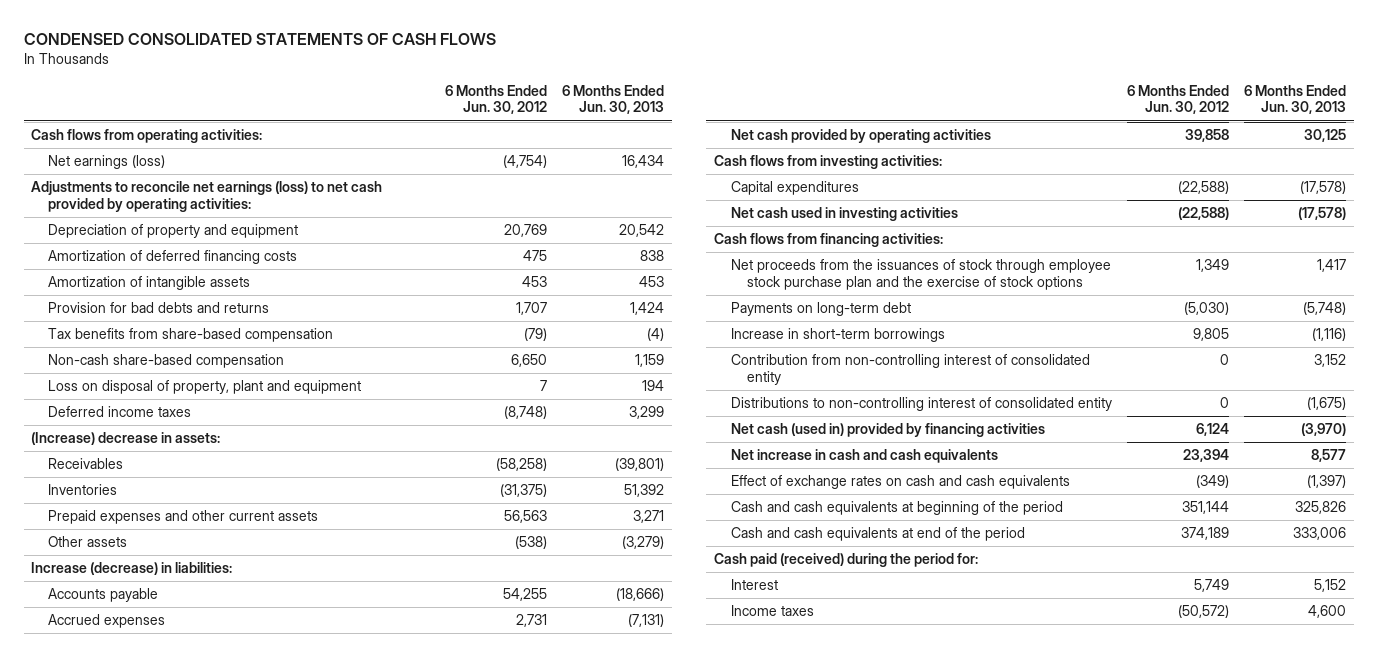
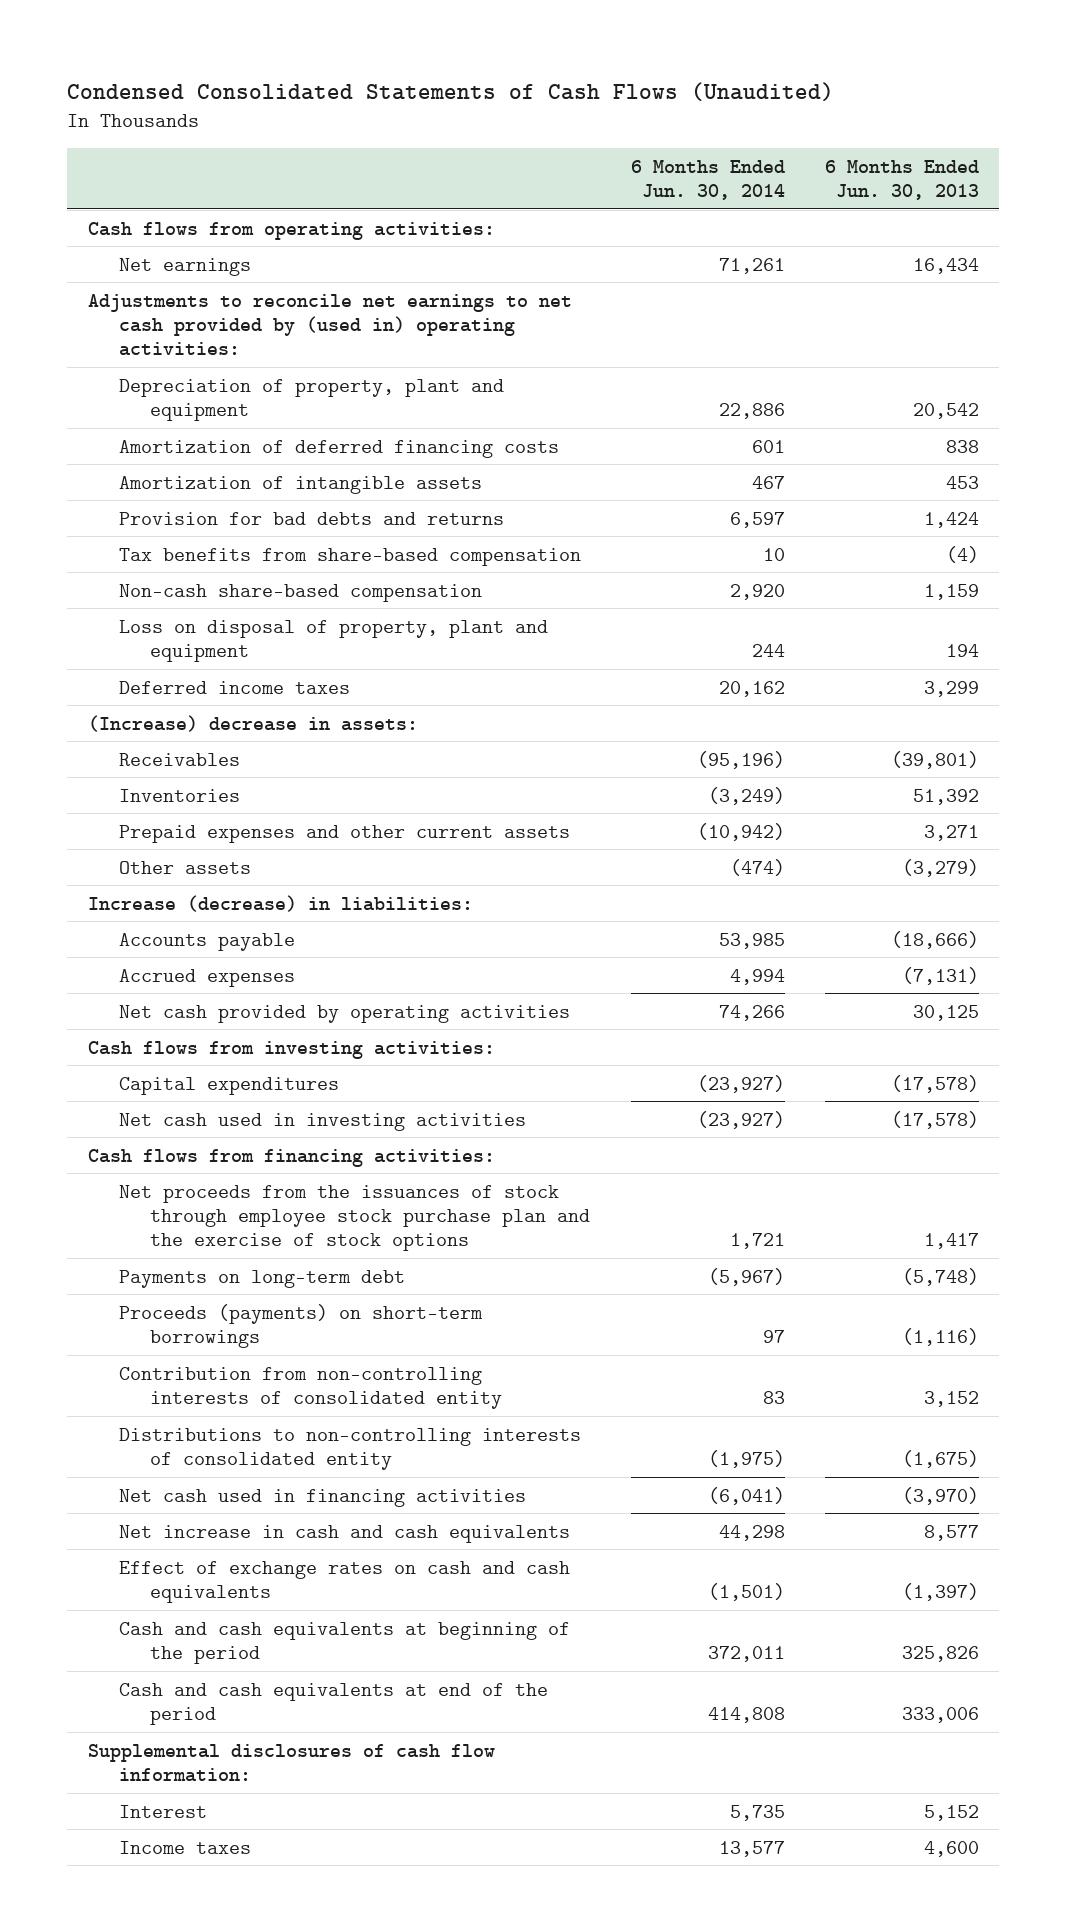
[23,33,496,46] CONDENSED CONSOLIDATED STATEMENTS OF CASH FLOWS -> [67,82,835,102] Condensed Consolidated Statements of Cash Flows (Unaudited)
[444,84,547,115] 6 Months Ended Jun. 30, 2012 -> none
none -> [630,159,785,200] 6 Months Ended Jun. 30, 2014
[48,155,166,170] Net earnings (loss) -> [118,257,251,276] Net earnings
[31,181,383,212] Adjustments to reconcile net earnings (loss) to net cash provided by operating activities: -> [87,293,572,356] Adjustments to reconcile net earnings to net cash provided by (used in) operating activities:
[48,224,299,239] Depreciation of property and equipment -> [118,378,504,421] Depreciation of property, plant and equipment
[730,328,945,343] Increase in short-term borrowings -> [118,1303,483,1348] Proceeds (payments) on short-term borrowings
[730,354,1090,385] Contribution from non-controlling interest of consolidated entity -> [118,1366,503,1409] Contribution from non-controlling interests of consolidated entity
[730,397,1112,412] Distributions to non-controlling interest of consolidated entity -> [118,1427,581,1470] Distributions to non-controlling interests of consolidated entity
[730,423,1045,438] Net cash (used in) provided by financing activities -> [118,1488,526,1507] Net cash used in financing activities
[713,553,978,568] Cash paid (received) during the period for: -> none
none -> [87,1743,495,1782] Supplemental disclosures of cash flow information:

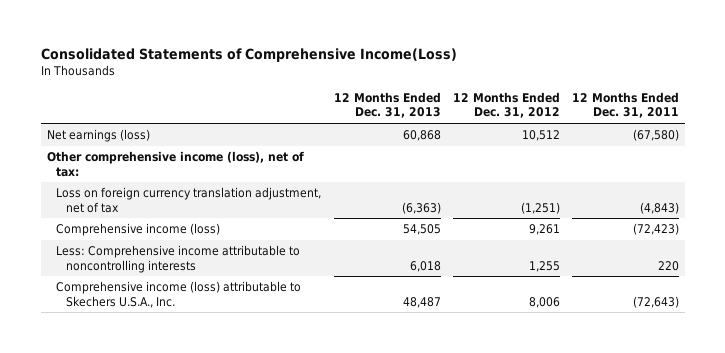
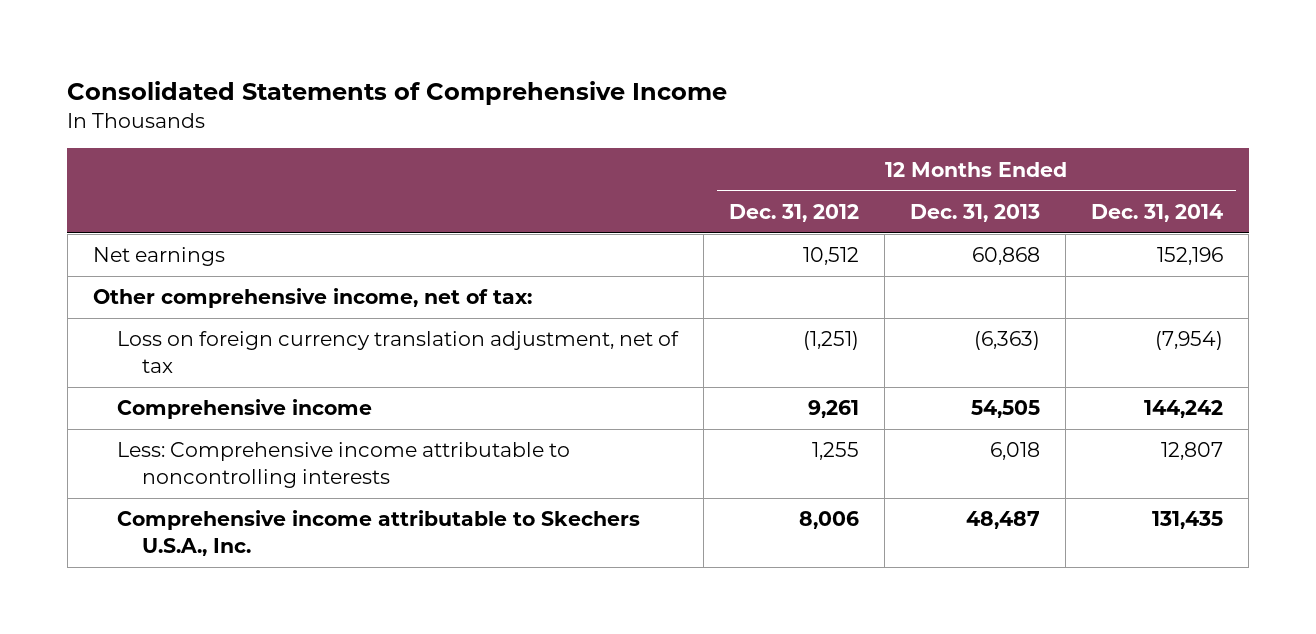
[40,48,457,63] Consolidated Statements of Comprehensive Income(Loss) -> [67,80,728,105] Consolidated Statements of Comprehensive Income
[571,92,679,119] 12 Months Ended Dec. 31, 2011 -> none
none -> [1091,203,1224,222] Dec. 31, 2014
[46,129,150,143] Net earnings (loss) -> [92,247,225,267] Net earnings
[46,151,304,177] Other comprehensive income (loss), net of tax: -> [92,288,532,309] Other comprehensive income, net of tax:
[56,223,221,237] Comprehensive income (loss) -> [117,399,373,420] Comprehensive income
[56,281,302,308] Comprehensive income (loss) attributable to Skechers U.S.A., Inc. -> [117,510,641,557] Comprehensive income attributable to Skechers U.S.A., Inc.

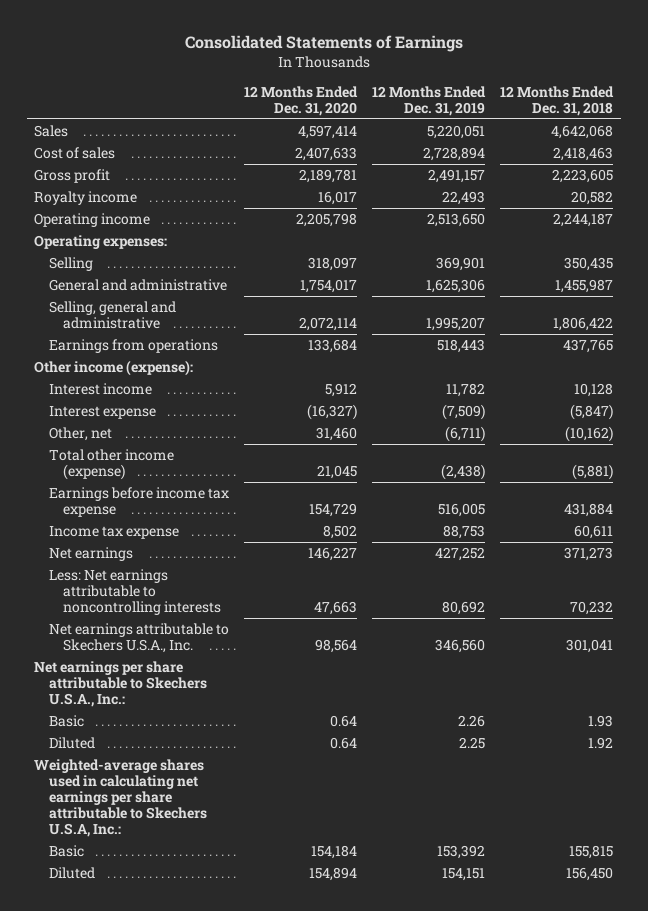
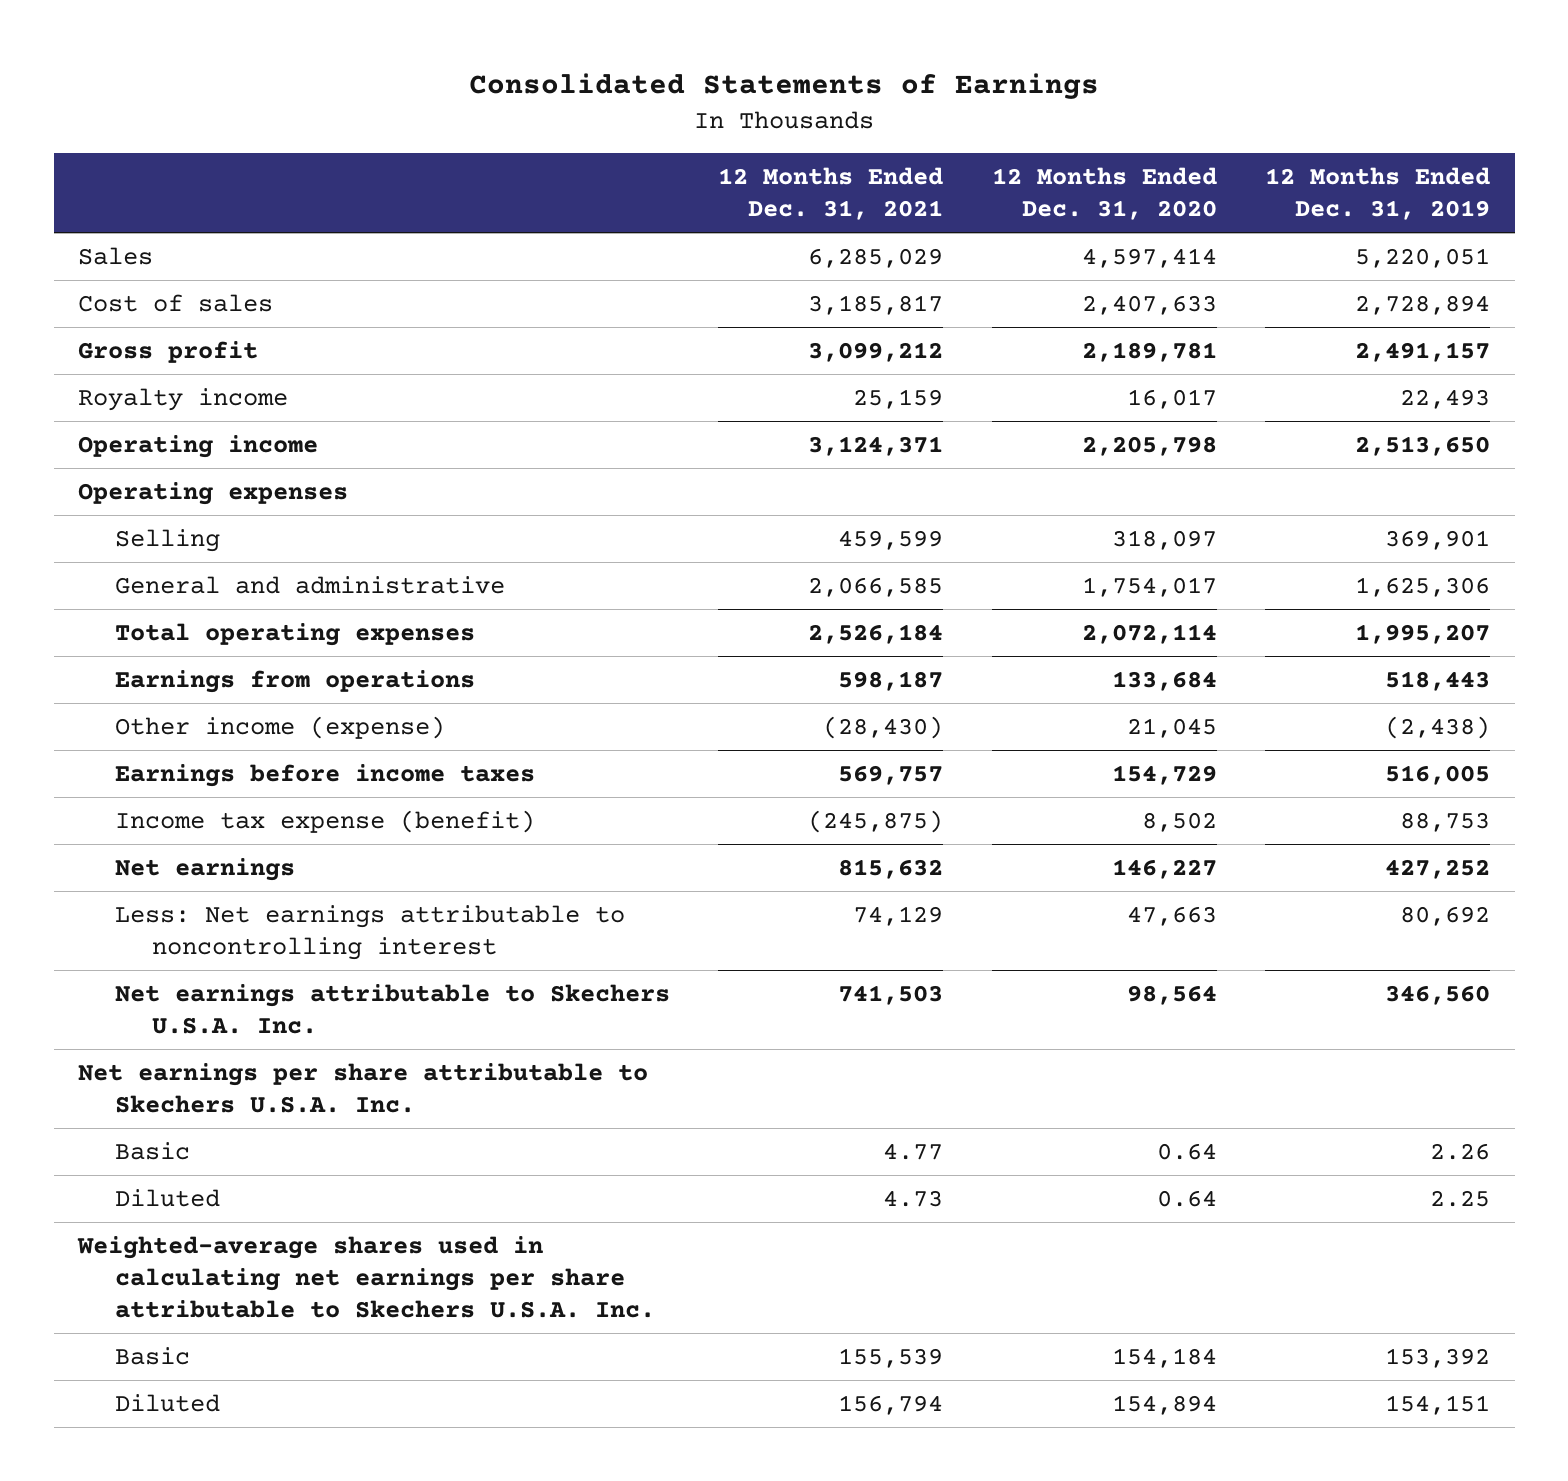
[500,85,615,116] 12 Months Ended Dec. 31, 2018 -> none
none -> [718,167,944,221] 12 Months Ended Dec. 31, 2021
[34,235,168,250] Operating expenses: -> [77,482,348,506] Operating expenses
[48,301,176,330] Selling, general and administrative -> [114,623,475,647] Total operating expenses
[34,360,194,377] Other income (expense): -> none
[48,383,152,396] Interest income -> none
[48,406,156,420] Interest expense -> none
[48,449,174,481] Total other income (expense) -> none
[48,427,112,442] Other, net -> [114,716,445,740] Other income (expense)
[316,427,358,442] 31,460 -> [1126,718,1217,739] 21,045
[445,426,486,443] (6,711) -> [1385,716,1491,740] (2,438)
[48,487,229,518] Earnings before income tax expense -> [114,764,535,788] Earnings before income taxes
[48,526,179,540] Income tax expense -> [114,810,535,834] Income tax expense (benefit)
[48,569,222,616] Less: Net earnings attributable to noncontrolling interests -> [114,905,625,960] Less: Net earnings attributable to noncontrolling interest
[48,623,229,654] Net earnings attributable to Skechers U.S.A., Inc. -> [114,984,670,1034] Net earnings attributable to Skechers U.S.A. Inc.
[34,661,207,708] Net earnings per share attributable to Skechers U.S.A., Inc.: -> [77,1063,648,1113] Net earnings per share attributable to Skechers U.S.A. Inc.
[34,759,207,838] Weighted-average shares used in calculating net earnings per share attributable to Skechers U.S.A, Inc.: -> [76,1236,655,1318] Weighted-average shares used in calculating net earnings per share attributable to Skechers U.S.A. Inc.

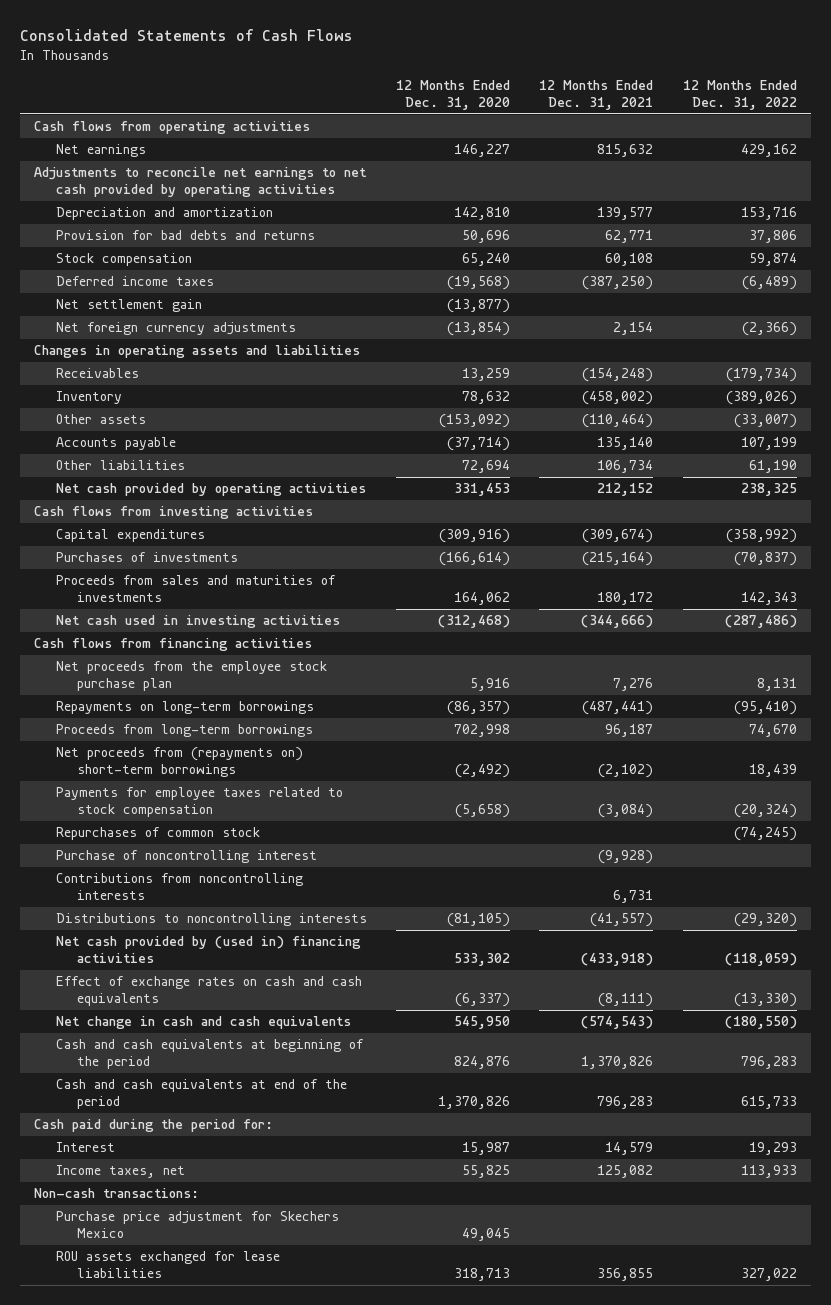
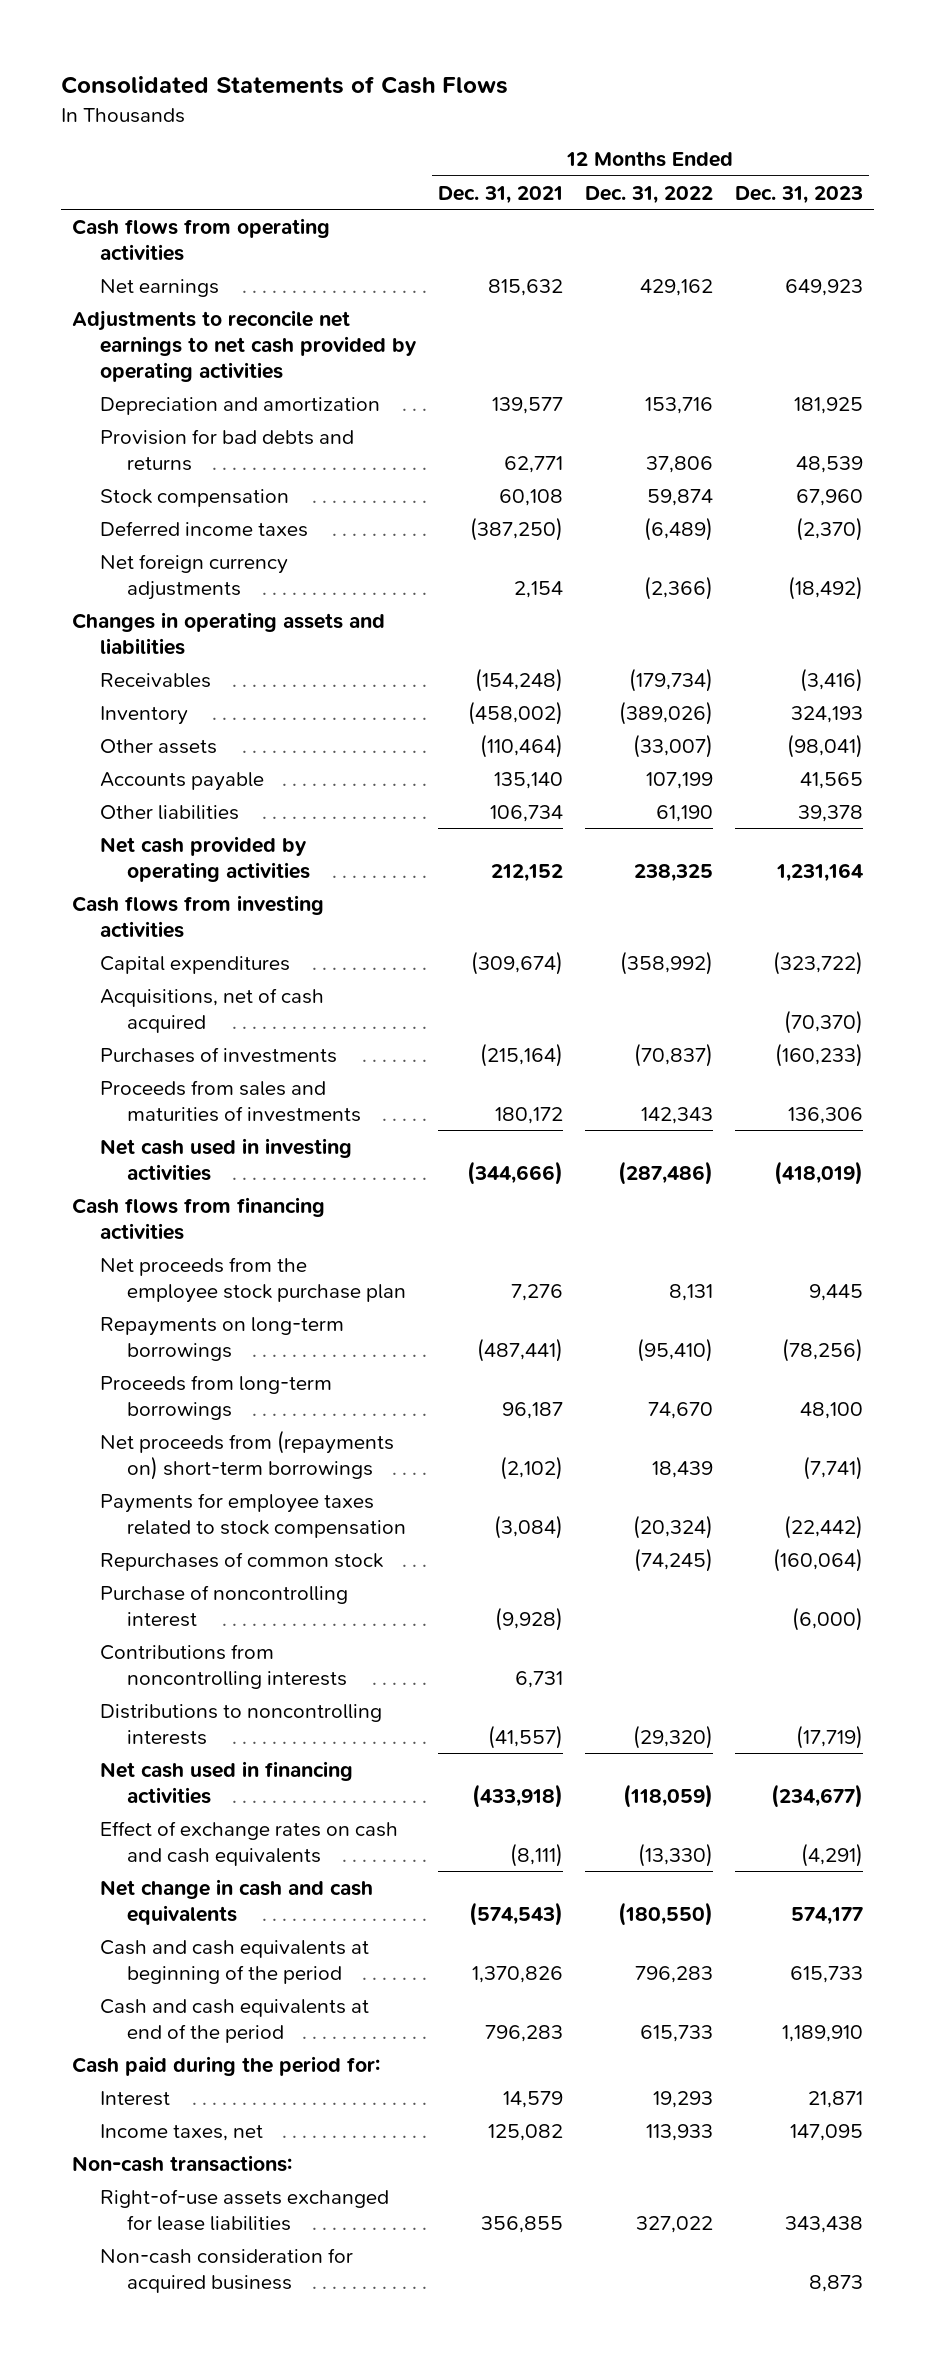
[396,79,511,111] 12 Months Ended Dec. 31, 2020 -> none
none -> [735,185,864,204] Dec. 31, 2023
[55,299,202,313] Net settlement gain -> none
none -> [99,987,324,1033] Acquisitions, net of cash acquired
[55,936,361,964] Net cash provided by (used in) financing activities -> [99,1760,353,1804] Net cash used in financing activities
[55,1211,339,1239] Purchase price adjustment for Skechers Mexico -> none
[55,1251,280,1279] ROU assets exchanged for lease liabilities -> [99,2188,389,2231] Right-of-use assets exchanged for lease liabilities
none -> [99,2247,353,2293] Non-cash consideration for acquired business

